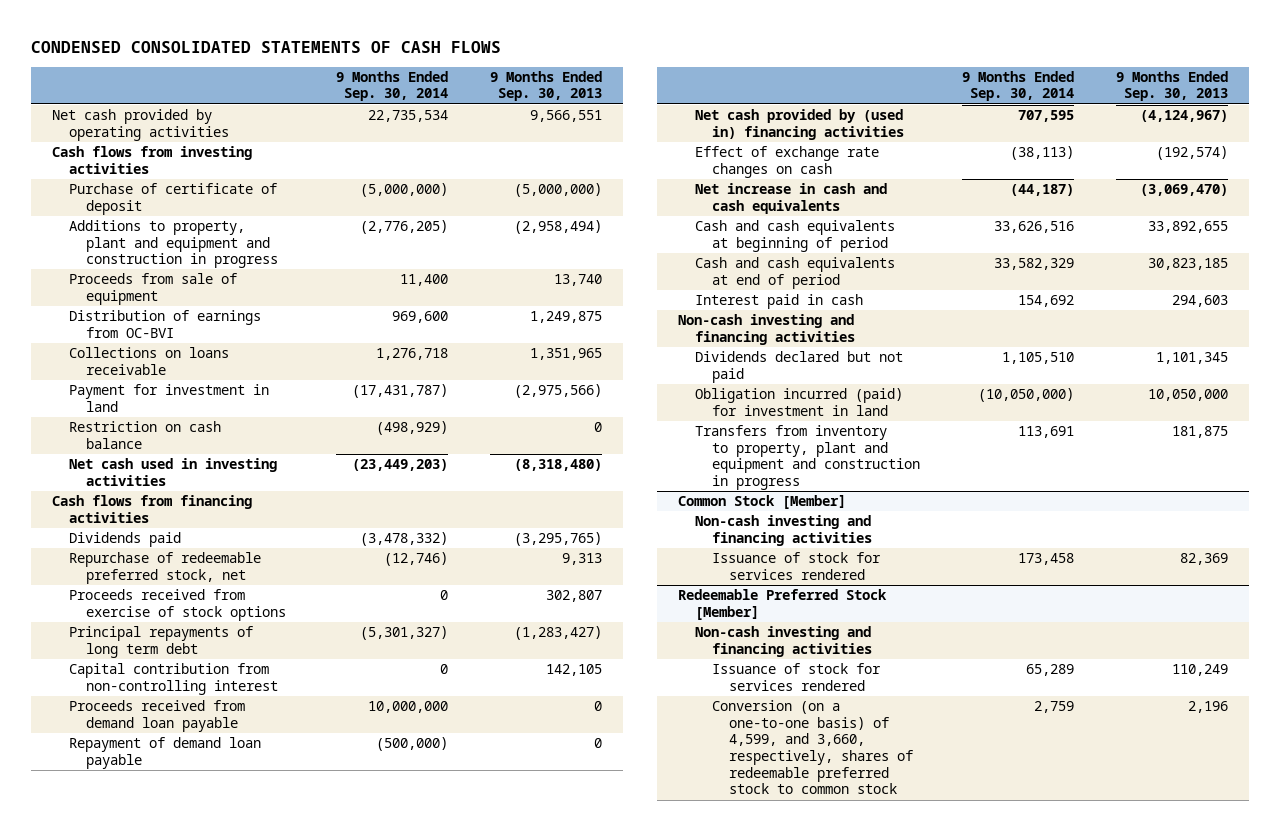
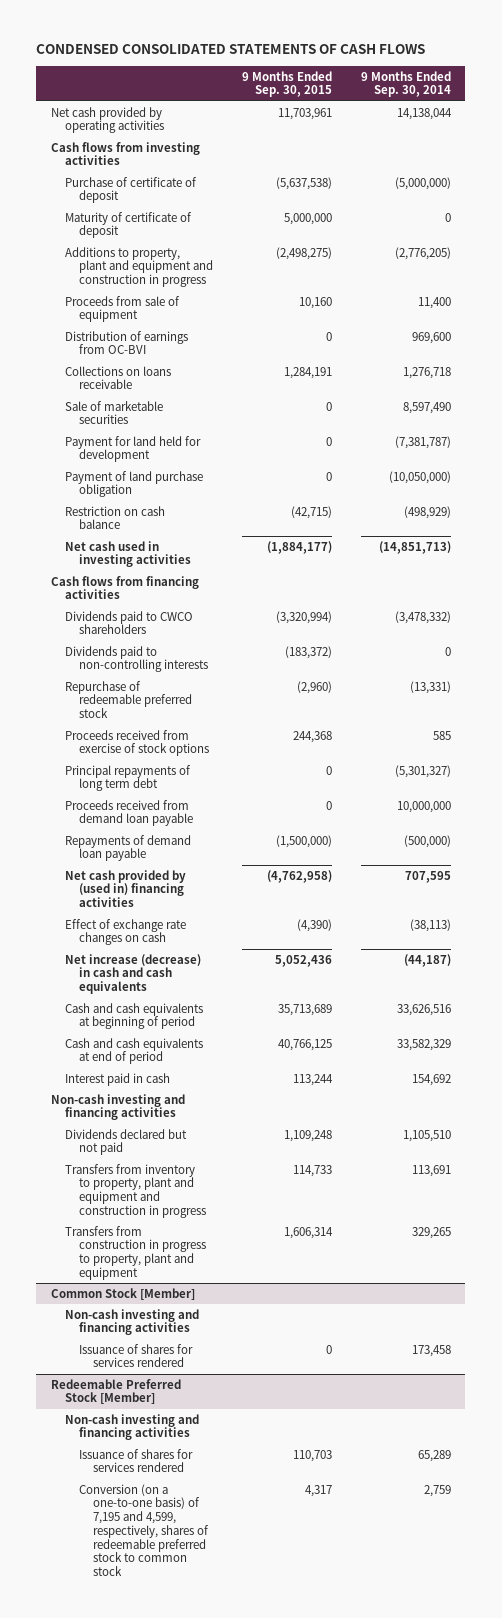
[489,70,602,102] 9 Months Ended Sep. 30, 2013 -> none
none -> [241,70,332,98] 9 Months Ended Sep. 30, 2015
[367,110,448,123] 22,735,534 -> [396,107,452,120] 14,138,044
none -> [64,211,192,239] Maturity of certificate of deposit
[69,384,270,412] Payment for investment in land -> none
none -> [64,400,163,425] Sale of marketable securities
none -> [64,435,201,463] Payment for land held for development
none -> [64,470,203,498] Payment of land purchase obligation
[351,459,448,472] (23,449,203) -> [378,540,451,554] (14,851,713)
[69,532,182,548] Dividends paid -> [64,610,193,635] Dividends paid to CWCO shareholders
none -> [64,645,209,673] Dividends paid to non-controlling interests
[69,552,262,584] Repurchase of redeemable preferred stock, net -> [64,680,193,719] Repurchase of redeemable preferred stock
[383,552,448,567] (12,746) -> [409,680,451,694] (13,331)
[439,590,448,601] 0 -> [432,730,451,740] 585
[69,663,279,695] Capital contribution from non-controlling interest -> none
[69,737,262,769] Repayment of demand loan payable -> [64,834,191,862] Repayments of demand loan payable
[695,183,888,214] Net increase in cash and cash equivalents -> [64,953,201,995] Net increase (decrease) in cash and cash equivalents
[695,388,904,416] Obligation incurred (paid) for investment in land -> none
none -> [64,1225,207,1280] Transfers from construction in progress to property, plant and equipment
[712,552,882,580] Issuance of stock for services rendered -> [79,1343,194,1368] Issuance of shares for services rendered
[712,663,882,691] Issuance of stock for services rendered -> [79,1448,194,1473] Issuance of shares for services rendered
[712,700,914,795] Conversion (on a one-to-one basis) of 4,599, and 3,660, respectively, shares of redeemable preferred stock to common stock -> [79,1483,210,1576] Conversion (on a one-to-one basis) of 7,195 and 4,599, respectively, shares of redeemable preferred stock to common stock

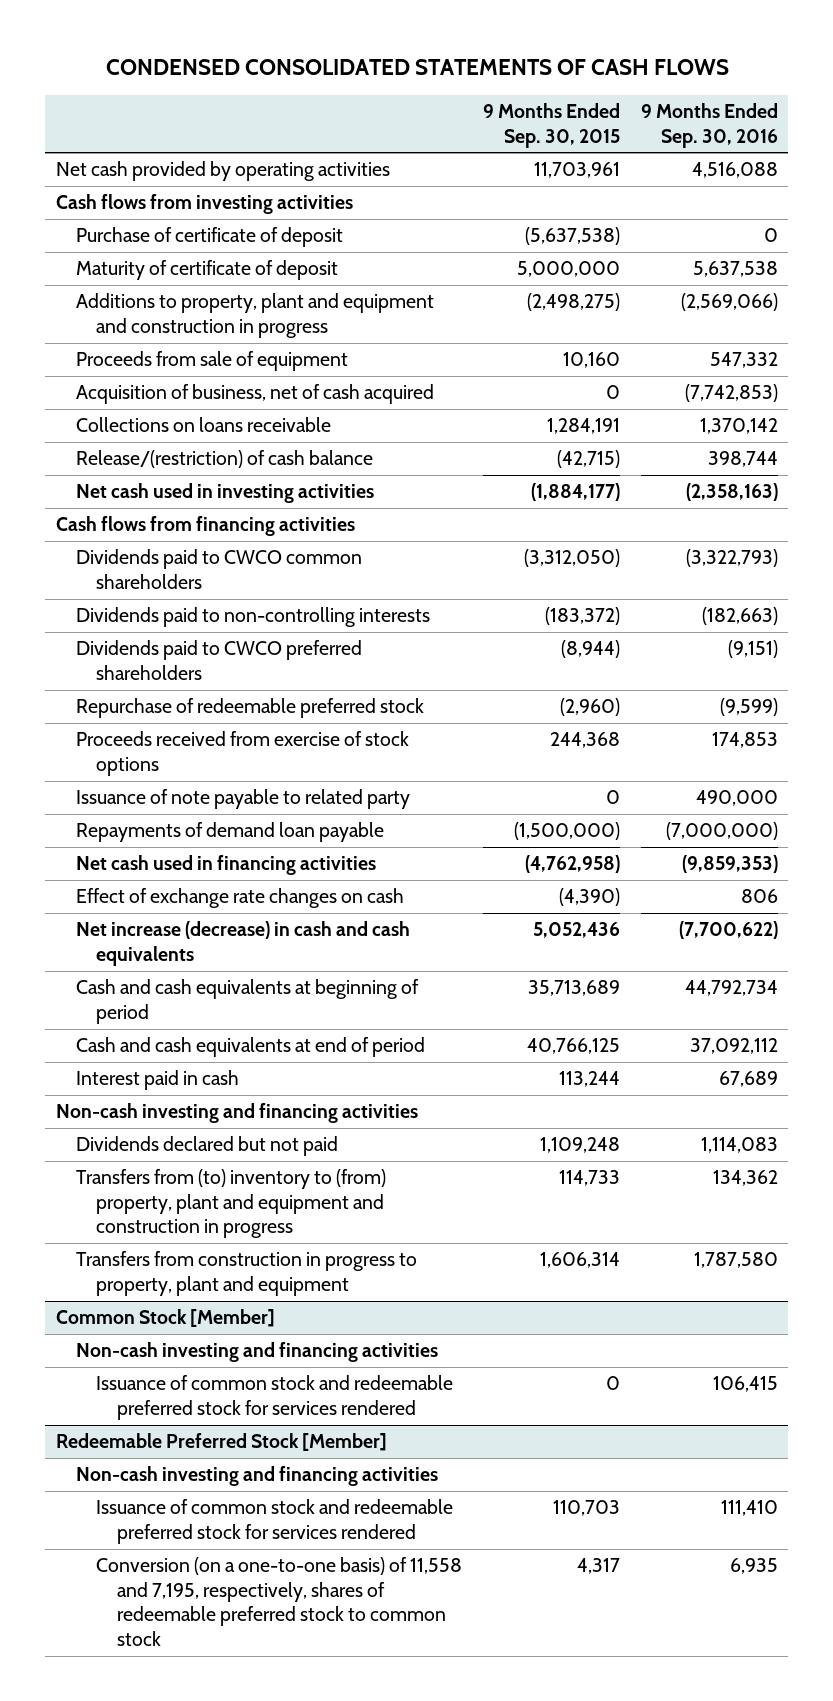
[360,70,451,98] 9 Months Ended Sep. 30, 2014 -> none
none -> [640,103,778,148] 9 Months Ended Sep. 30, 2016
[64,330,188,355] Distribution of earnings from OC-BVI -> none
none -> [75,384,434,405] Acquisition of business, net of cash acquired
[64,400,163,425] Sale of marketable securities -> none
[64,435,201,463] Payment for land held for development -> none
[64,470,203,498] Payment of land purchase obligation -> none
[64,505,165,530] Restriction on cash balance -> [75,450,373,469] Release/(restriction) of cash balance
[64,610,193,635] Dividends paid to CWCO shareholders -> [75,549,362,589] Dividends paid to CWCO common shareholders
[275,610,332,624] (3,320,994) -> [523,549,620,568] (3,312,050)
none -> [75,640,362,680] Dividends paid to CWCO preferred shareholders
[64,764,191,792] Principal repayments of long term debt -> none
[64,799,194,827] Proceeds received from demand loan payable -> none
none -> [75,789,410,810] Issuance of note payable to related party
[64,869,186,908] Net cash provided by (used in) financing activities -> [75,855,376,876] Net cash used in financing activities
[64,1163,207,1218] Transfers from inventory to property, plant and equipment and construction in progress -> [75,1169,386,1239] Transfers from (to) inventory to (from) property, plant and equipment and construction in progress
[79,1343,194,1368] Issuance of shares for services rendered -> [96,1375,454,1420] Issuance of common stock and redeemable preferred stock for services rendered
[79,1448,194,1473] Issuance of shares for services rendered -> [96,1499,454,1544] Issuance of common stock and redeemable preferred stock for services rendered
[79,1483,210,1576] Conversion (on a one-to-one basis) of 7,195 and 4,599, respectively, shares of redeemable preferred stock to common stock -> [96,1557,463,1646] Conversion (on a one-to-one basis) of 11,558 and 7,195, respectively, shares of redeemable preferred stock to common stock

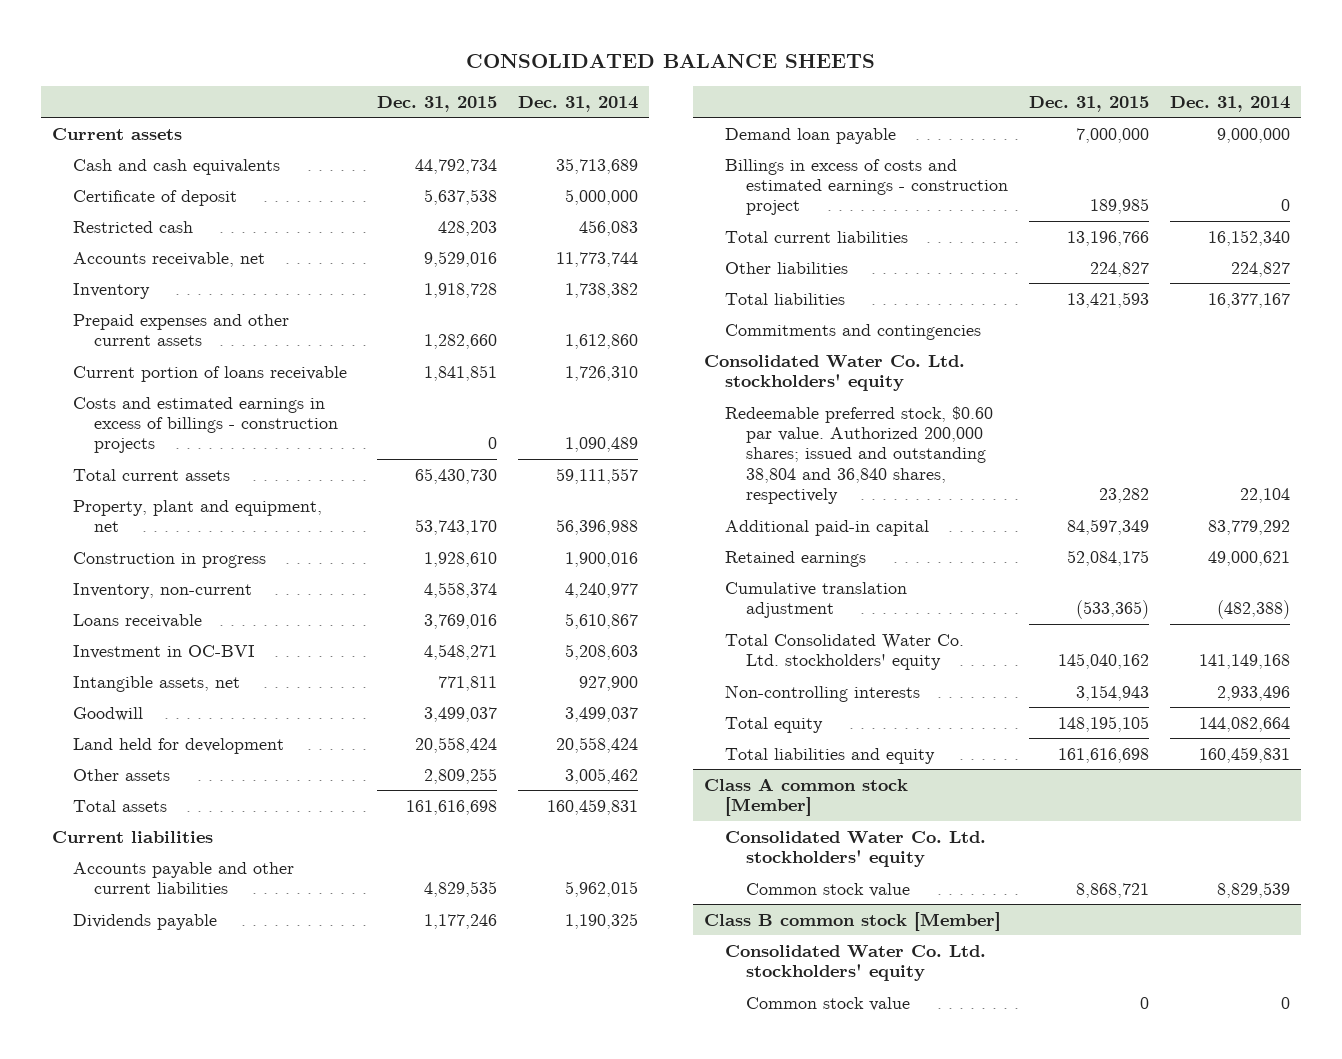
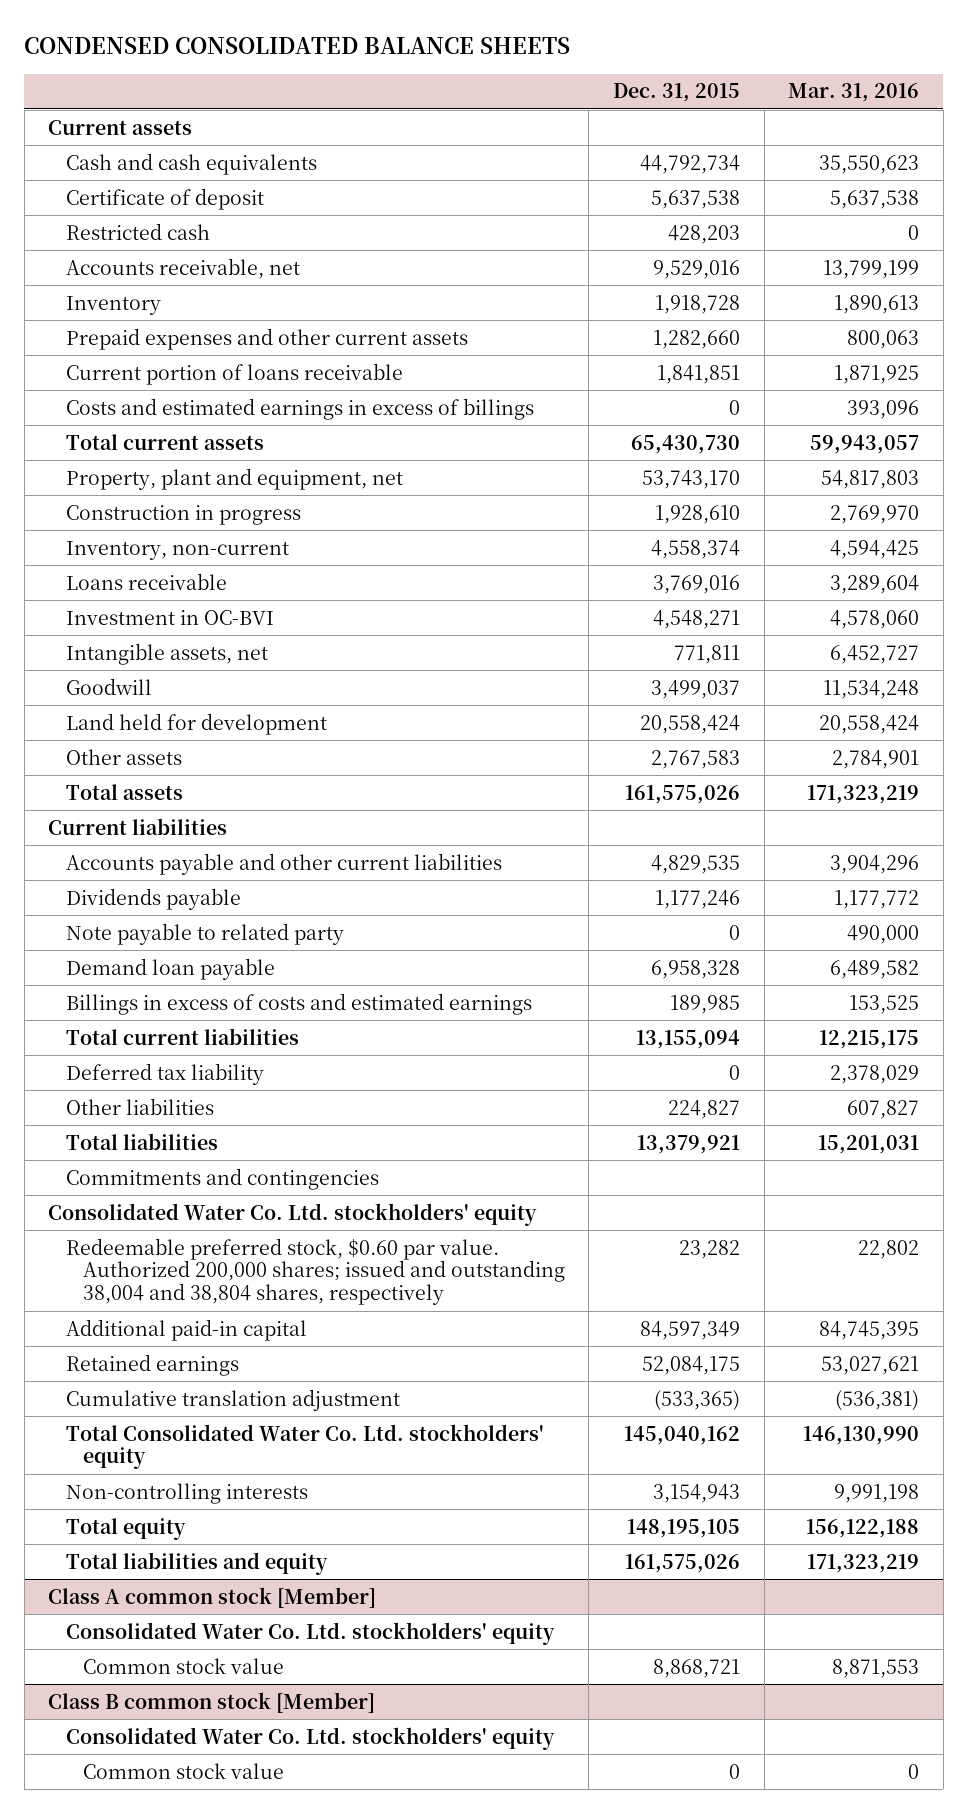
[466,54,876,69] CONSOLIDATED BALANCE SHEETS -> [24,37,571,55] CONDENSED CONSOLIDATED BALANCE SHEETS
[518,95,639,112] Dec. 31, 2014 -> none
none -> [788,83,920,103] Mar. 31, 2016
[73,396,339,454] Costs and estimated earnings in excess of billings - construction projects -> [65,397,534,420] Costs and estimated earnings in excess of billings
[424,767,498,784] 2,809,255 -> [650,749,740,769] 2,767,583
[406,799,498,815] 161,616,698 -> [624,784,740,804] 161,575,026
none -> [65,922,344,945] Note payable to related party
[1076,127,1150,143] 7,000,000 -> [650,959,740,979] 6,958,328
[724,158,1009,216] Billings in excess of costs and estimated earnings - construction project -> [65,992,532,1015] Billings in excess of costs and estimated earnings
[1067,230,1150,246] 13,196,766 -> [635,1029,740,1049] 13,155,094
none -> [65,1062,264,1085] Deferred tax liability
[1067,291,1150,308] 13,421,593 -> [636,1134,740,1154] 13,379,921
[724,405,993,504] Redeemable preferred stock, $0.60 par value. Authorized 200,000 shares; issued and outstanding 38,804 and 36,840 shares, respectively -> [65,1237,565,1305] Redeemable preferred stock, $0.60 par value. Authorized 200,000 shares; issued and outstanding 38,004 and 38,804 shares, respectively
[1058,747,1150,763] 161,616,698 -> [624,1553,740,1573] 161,575,026

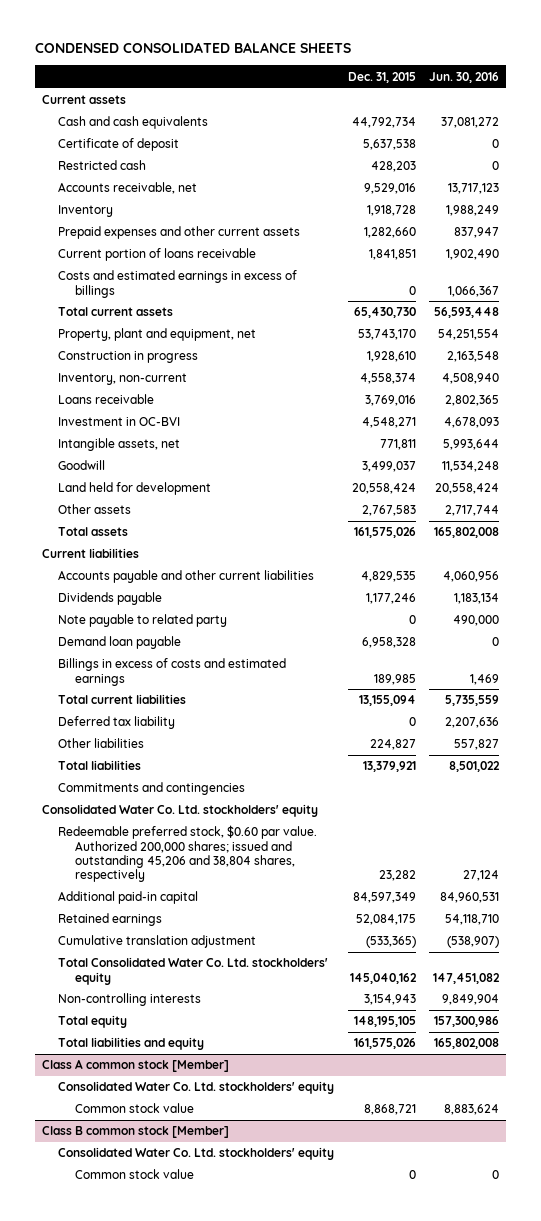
[788,83,920,103] Mar. 31, 2016 -> none
none -> [429,71,500,83] Jun. 30, 2016
[65,1237,565,1305] Redeemable preferred stock, $0.60 par value. Authorized 200,000 shares; issued and outstanding 38,004 and 38,804 shares, respectively -> [58,825,318,882] Redeemable preferred stock, $0.60 par value. Authorized 200,000 shares; issued and outstanding 45,206 and 38,804 shares, respectively

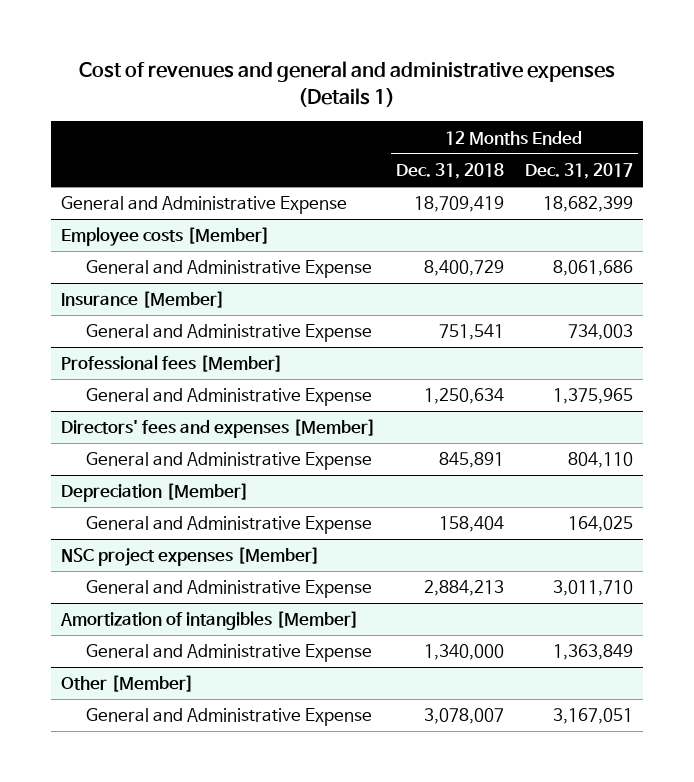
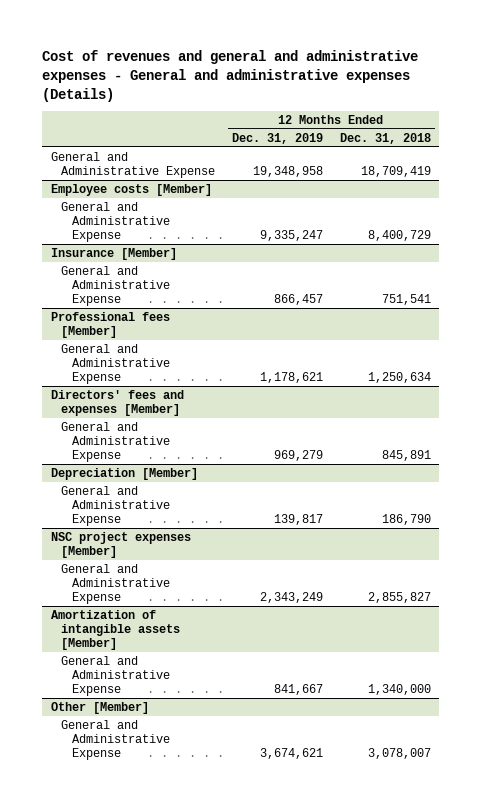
[78,61,615,108] Cost of revenues and general and administrative expenses (Details 1) -> [42,50,419,102] Cost of revenues and general and administrative expenses - General and administrative expenses (Details)
[524,163,633,180] Dec. 31, 2017 -> none
none -> [232,132,324,144] Dec. 31, 2019
[439,516,505,533] 158,404 -> [381,514,431,526] 186,790
[424,580,505,597] 2,884,213 -> [367,592,431,604] 2,855,827
[59,611,359,631] Amortization of intangibles [Member] -> [50,609,181,651] Amortization of intangible assets [Member]

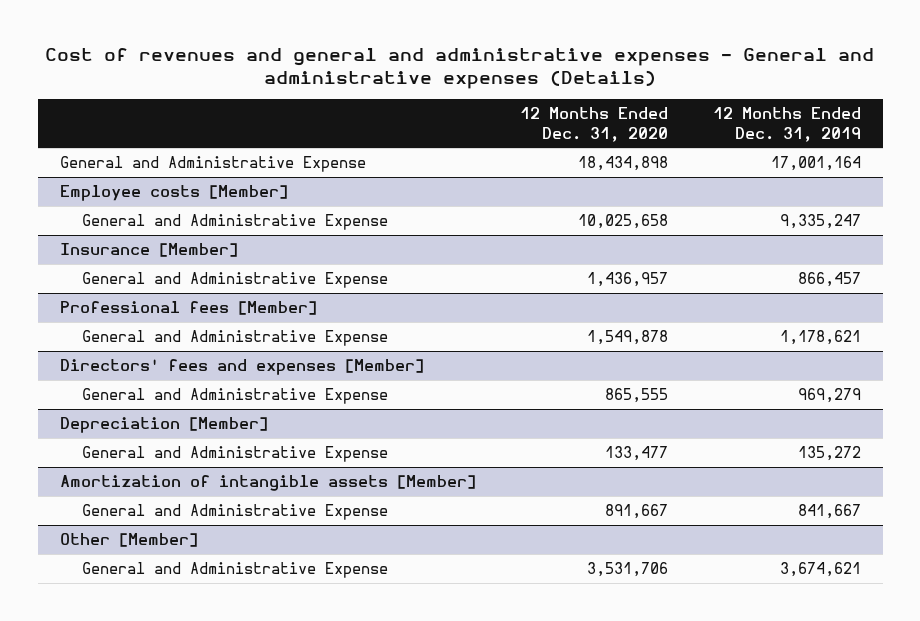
[339,132,431,144] Dec. 31, 2018 -> none
none -> [520,107,669,142] 12 Months Ended Dec. 31, 2020
[253,166,324,178] 19,348,958 -> [770,156,861,172] 17,001,164
[50,531,191,559] NSC project expenses [Member] -> none
[61,563,170,605] General and Administrative Expense -> none
[274,514,324,526] 139,817 -> [797,446,861,462] 135,272

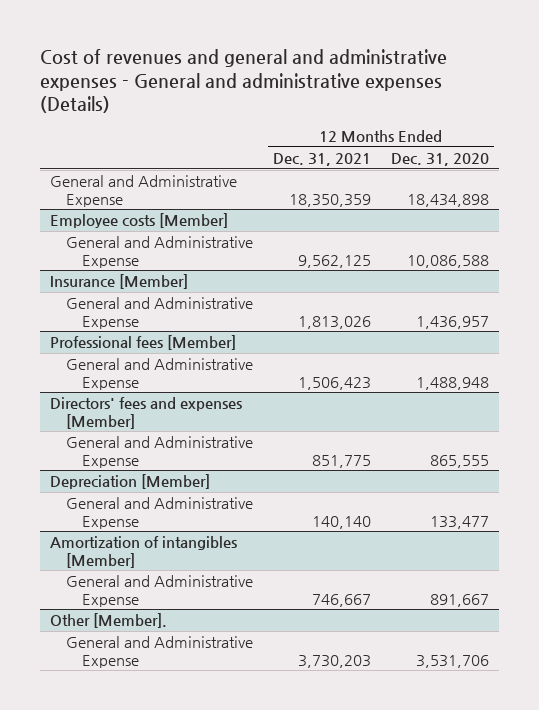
[712,107,861,142] 12 Months Ended Dec. 31, 2019 -> none
none -> [273,153,372,167] Dec. 31, 2021
[578,214,669,230] 10,025,658 -> [407,254,490,268] 10,086,588
[587,330,669,346] 1,549,878 -> [416,376,490,390] 1,488,948
[59,475,476,492] Amortization of intangible assets [Member] -> [50,536,238,568] Amortization of intangibles [Member]
[59,533,198,548] Other [Member] -> [50,613,168,629] Other [Member].

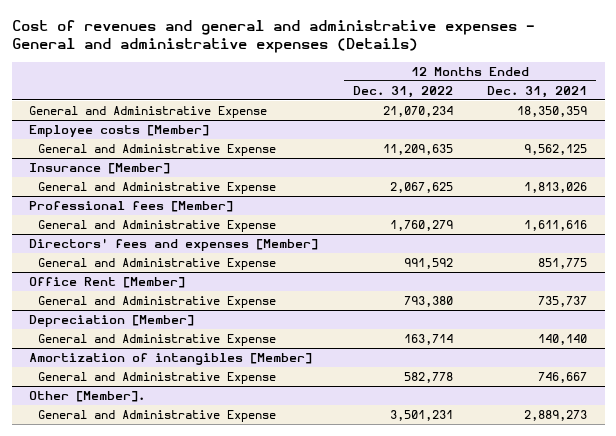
[391,153,490,167] Dec. 31, 2020 -> none
none -> [352,85,453,98] Dec. 31, 2022
[298,376,372,390] 1,506,423 -> [524,220,588,232] 1,611,616
none -> [28,277,185,289] Office Rent [Member]
none -> [37,296,276,309] General and Administrative Expense
[298,654,372,668] 3,730,203 -> [524,410,588,422] 2,889,273

